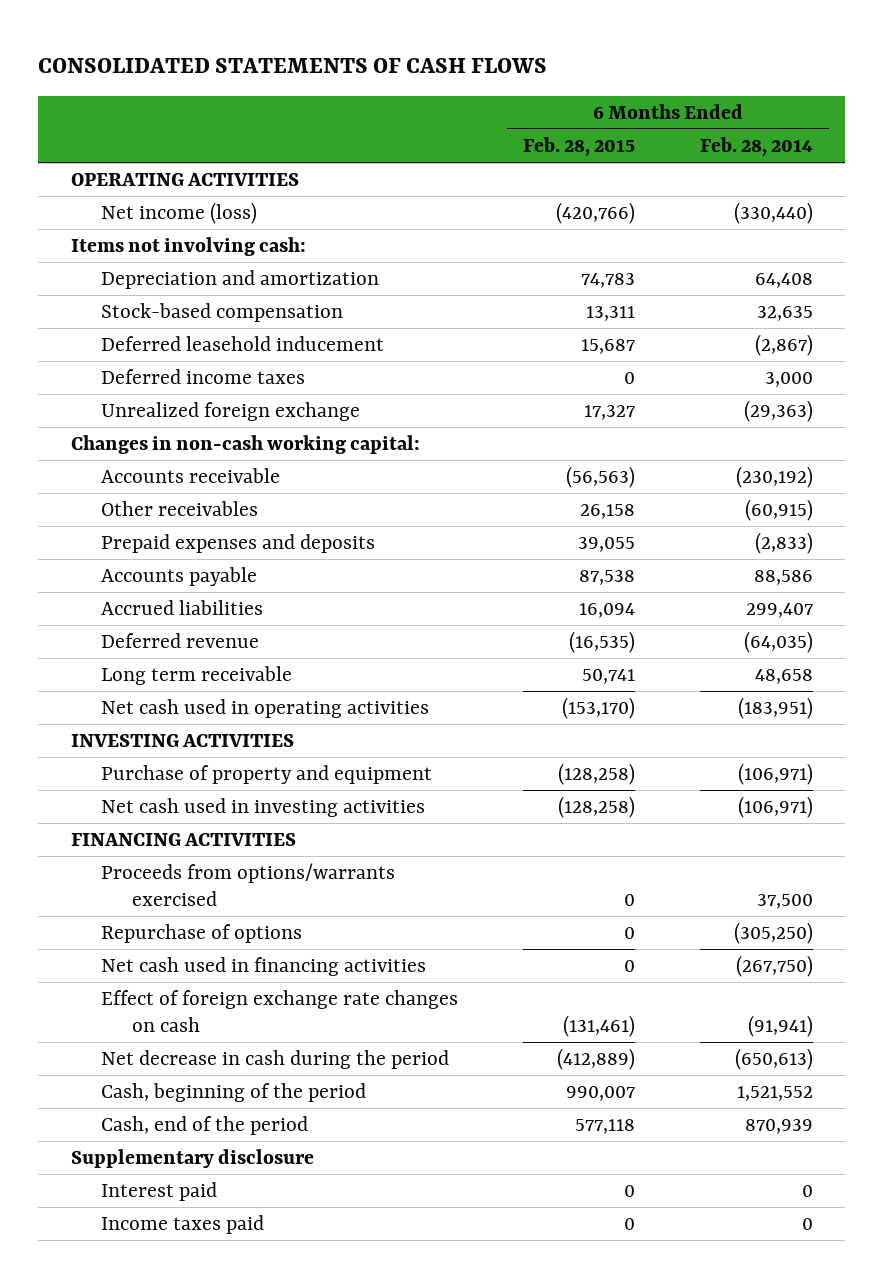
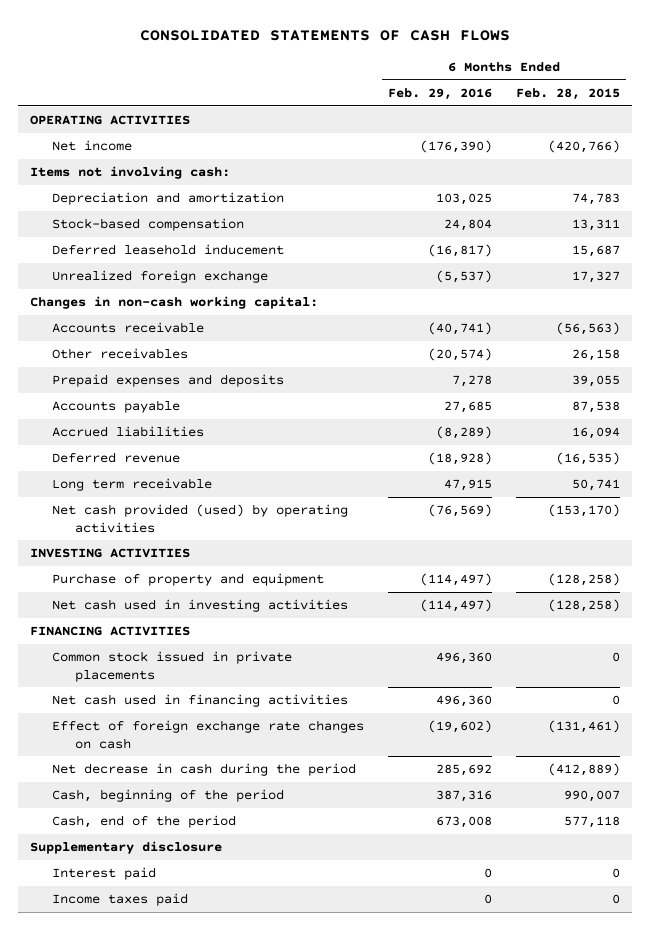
[699,136,813,156] Feb. 28, 2014 -> none
none -> [388,87,493,100] Feb. 29, 2016
[101,202,258,225] Net income (loss) -> [52,140,133,152] Net income
[101,369,306,385] Deferred income taxes -> none
[101,699,430,719] Net cash used in operating activities -> [52,504,349,533] Net cash provided (used) by operating activities
[101,863,396,906] Proceeds from options/warrants exercised -> none
[101,924,303,944] Repurchase of options -> none
none -> [52,651,293,682] Common stock issued in private placements

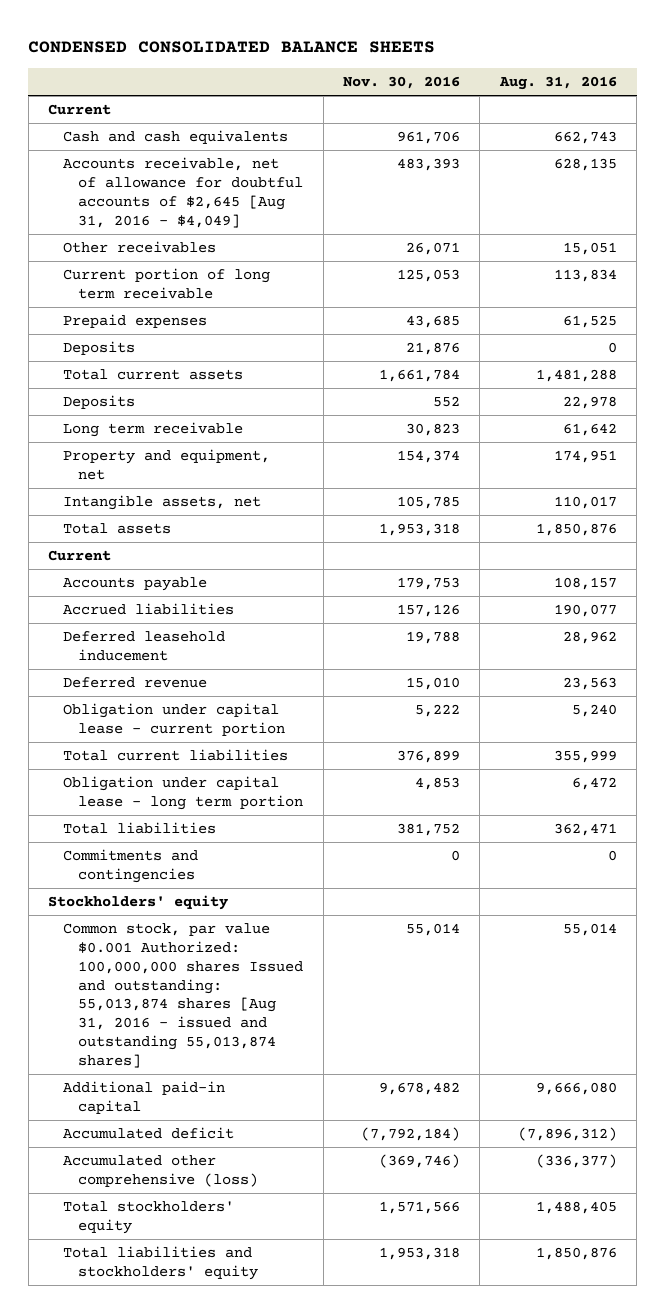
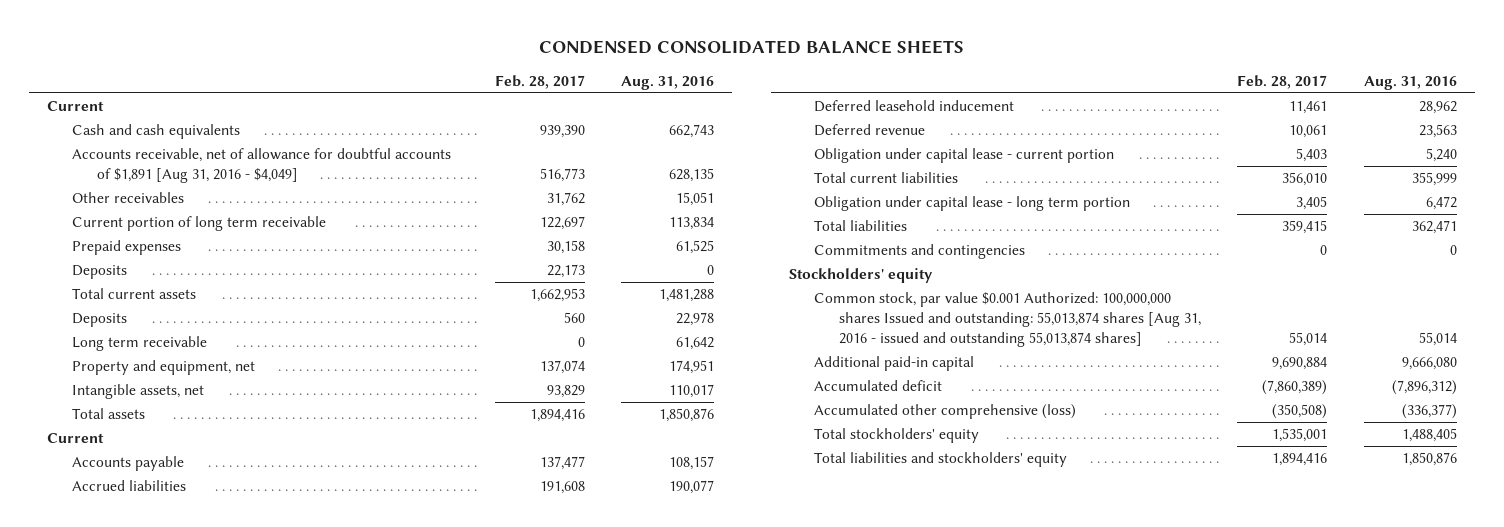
[343,76,461,90] Nov. 30, 2016 -> none
none -> [494,74,585,89] Feb. 28, 2017
[63,157,304,228] Accounts receivable, net of allowance for doubtful accounts of $2,645 [Aug 31, 2016 - $4,049] -> [71,148,451,184] Accounts receivable, net of allowance for doubtful accounts of $1,891 [Aug 31, 2016 - $4,049]

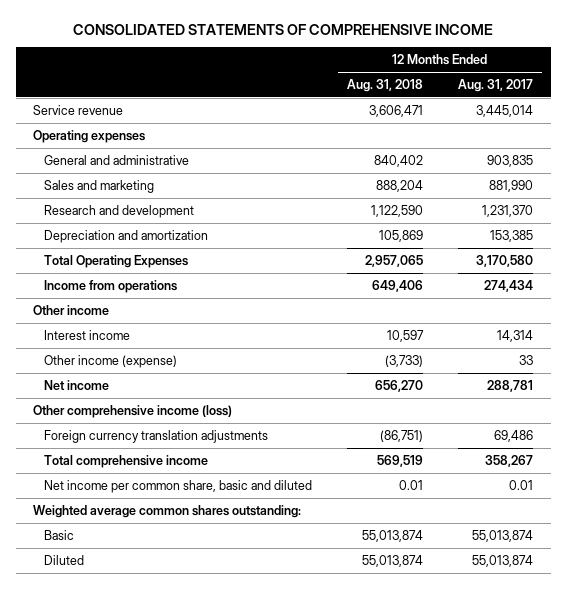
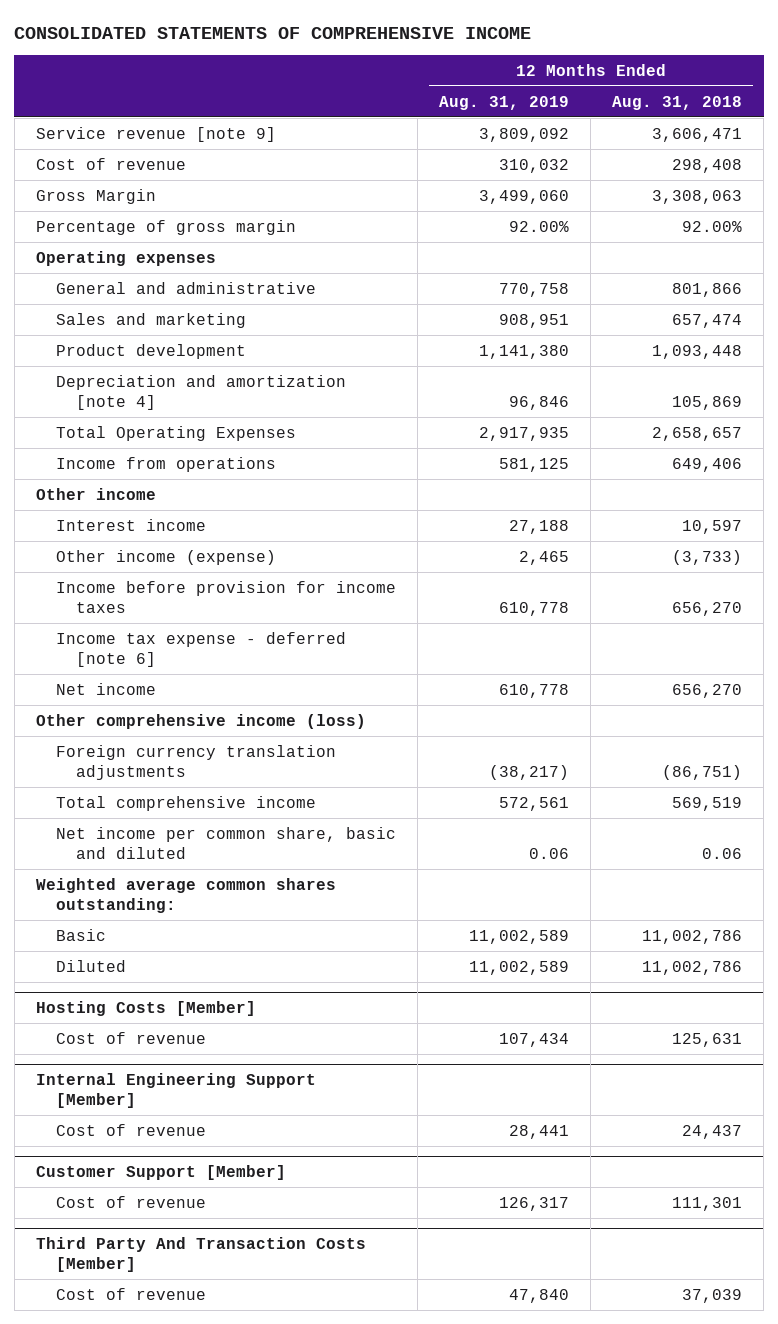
[458,79,534,93] Aug. 31, 2017 -> none
none -> [439,95,570,110] Aug. 31, 2019
[33,104,124,115] Service revenue -> [36,126,277,142] Service revenue [note 9]
none -> [36,157,187,170] Cost of revenue
none -> [36,188,157,204] Gross Margin
none -> [36,219,297,235] Percentage of gross margin
[373,154,423,167] 840,402 -> [672,282,743,297] 801,866
[375,179,423,192] 888,204 -> [672,313,743,328] 657,474
[43,204,194,218] Research and development -> [56,343,247,359] Product development
[370,204,423,217] 1,122,590 -> [652,344,743,359] 1,093,448
[43,229,208,243] Depreciation and amortization -> [56,374,347,410] Depreciation and amortization [note 4]
[364,254,423,267] 2,957,065 -> [652,426,743,441] 2,658,657
none -> [56,580,397,613] Income before provision for income taxes
none -> [56,631,347,667] Income tax expense - deferred [note 6]
[398,479,423,490] 0.01 -> [702,847,743,859] 0.06
[361,529,423,542] 55,013,874 -> [642,929,743,944] 11,002,786
[361,554,423,567] 55,013,874 -> [642,960,743,975] 11,002,786
none -> [36,1000,257,1016] Hosting Costs [Member]
none -> [56,1031,207,1044] Cost of revenue
none -> [36,1072,317,1109] Internal Engineering Support [Member]
none -> [56,1123,207,1136] Cost of revenue
none -> [36,1164,287,1180] Customer Support [Member]
none -> [56,1195,207,1208] Cost of revenue
none -> [36,1236,367,1273] Third Party And Transaction Costs [Member]
none -> [56,1287,207,1300] Cost of revenue

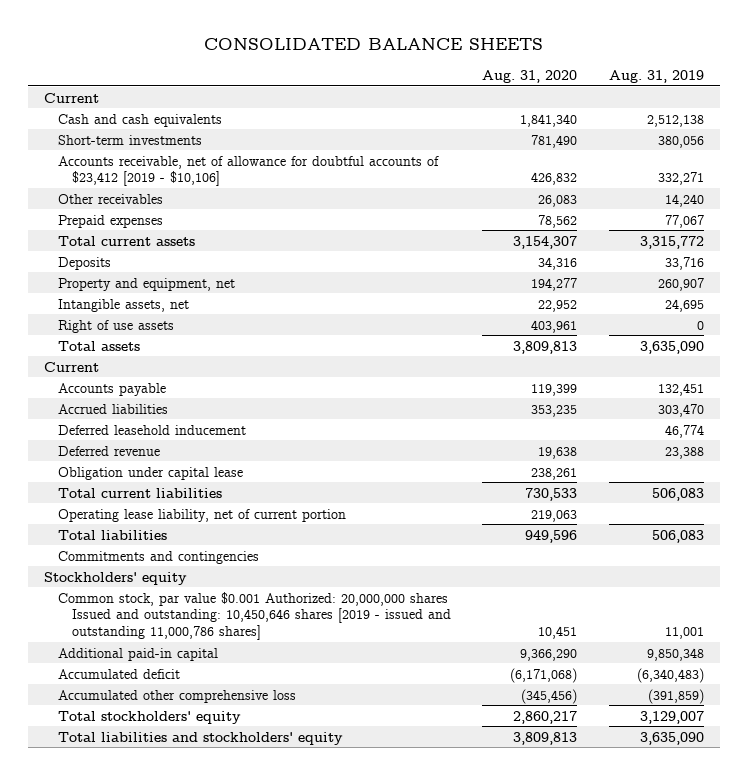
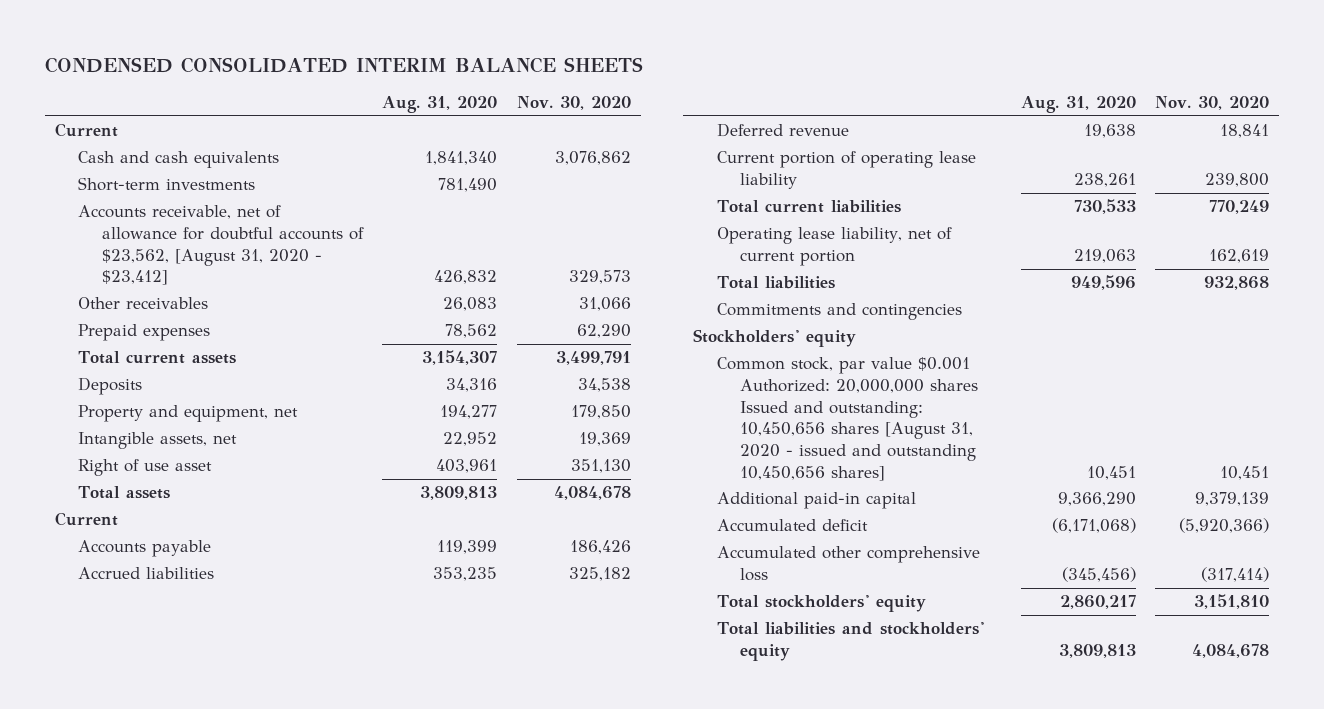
[204,38,544,51] CONSOLIDATED BALANCE SHEETS -> [45,56,644,73] CONDENSED CONSOLIDATED INTERIM BALANCE SHEETS
[609,70,705,84] Aug. 31, 2019 -> none
none -> [516,96,631,111] Nov. 30, 2020
[57,155,439,187] Accounts receivable, net of allowance for doubtful accounts of $23,412 [2019 - $10,106] -> [78,205,364,286] Accounts receivable, net of allowance for doubtful accounts of $23,562, [August 31, 2020 - $23,412]
[57,319,174,333] Right of use assets -> [78,459,213,477] Right of use asset
[57,424,246,435] Deferred leasehold inducement -> none
[57,466,243,480] Obligation under capital lease -> [716,151,976,190] Current portion of operating lease liability
[57,591,451,641] Common stock, par value $0.001 Authorized: 20,000,000 shares Issued and outstanding: 10,450,646 shares [2019 - issued and outstanding 11,000,786 shares] -> [716,357,978,481] Common stock, par value $0.001 Authorized: 20,000,000 shares Issued and outstanding: 10,450,656 shares [August 31, 2020 - issued and outstanding 10,450,656 shares]

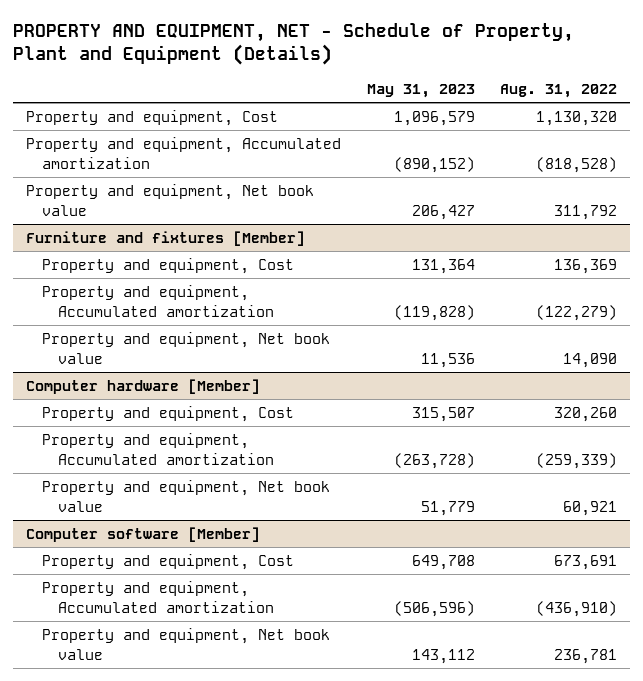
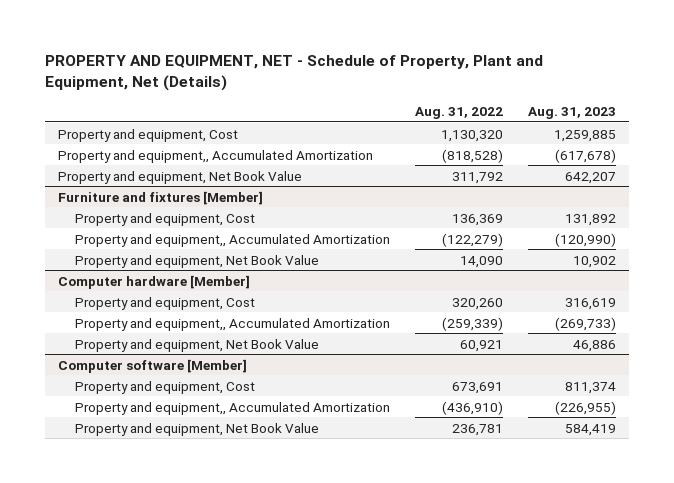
[12,22,574,66] PROPERTY AND EQUIPMENT, NET - Schedule of Property, Plant and Equipment (Details) -> [44,54,543,91] PROPERTY AND EQUIPMENT, NET - Schedule of Property, Plant and Equipment, Net (Details)
[366,84,475,99] May 31, 2023 -> none
none -> [528,106,617,119] Aug. 31, 2023
[25,136,341,169] Property and equipment, Accumulated amortization -> [57,149,373,163] Property and equipment,, Accumulated Amortization
[25,183,314,216] Property and equipment, Net book value -> [57,170,302,184] Property and equipment, Net Book Value
[41,284,274,317] Property and equipment, Accumulated amortization -> [74,233,390,247] Property and equipment,, Accumulated Amortization
[41,331,330,364] Property and equipment, Net book value -> [74,254,319,268] Property and equipment, Net Book Value
[41,432,274,465] Property and equipment, Accumulated amortization -> [74,317,390,331] Property and equipment,, Accumulated Amortization
[41,479,330,512] Property and equipment, Net book value -> [74,338,319,352] Property and equipment, Net Book Value
[41,580,274,613] Property and equipment, Accumulated amortization -> [74,401,390,415] Property and equipment,, Accumulated Amortization
[41,627,330,660] Property and equipment, Net book value -> [74,422,319,436] Property and equipment, Net Book Value

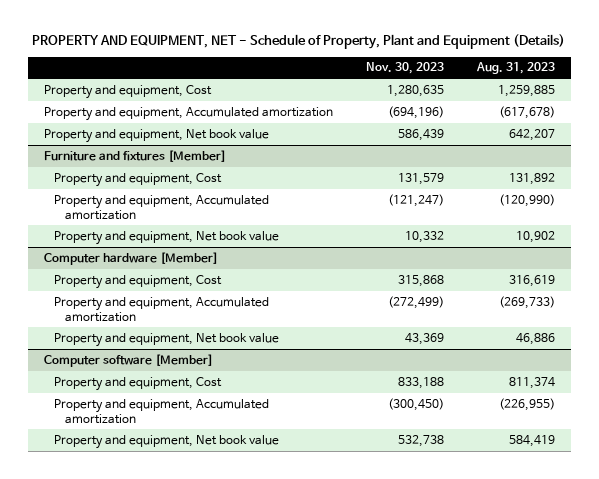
[44,54,543,91] PROPERTY AND EQUIPMENT, NET - Schedule of Property, Plant and Equipment, Net (Details) -> [32,34,566,50] PROPERTY AND EQUIPMENT, NET - Schedule of Property, Plant and Equipment (Details)
[415,106,504,119] Aug. 31, 2022 -> none
none -> [365,62,444,75] Nov. 30, 2023
[57,149,373,163] Property and equipment,, Accumulated Amortization -> [43,106,333,121] Property and equipment, Accumulated amortization
[57,170,302,184] Property and equipment, Net Book Value -> [43,128,269,143] Property and equipment, Net book value
[74,233,390,247] Property and equipment,, Accumulated Amortization -> [54,194,270,220] Property and equipment, Accumulated amortization
[74,254,319,268] Property and equipment, Net Book Value -> [54,230,280,245] Property and equipment, Net book value
[74,317,390,331] Property and equipment,, Accumulated Amortization -> [54,296,270,322] Property and equipment, Accumulated amortization
[74,338,319,352] Property and equipment, Net Book Value -> [54,332,280,347] Property and equipment, Net book value
[74,401,390,415] Property and equipment,, Accumulated Amortization -> [54,398,270,424] Property and equipment, Accumulated amortization
[74,422,319,436] Property and equipment, Net Book Value -> [54,434,280,449] Property and equipment, Net book value

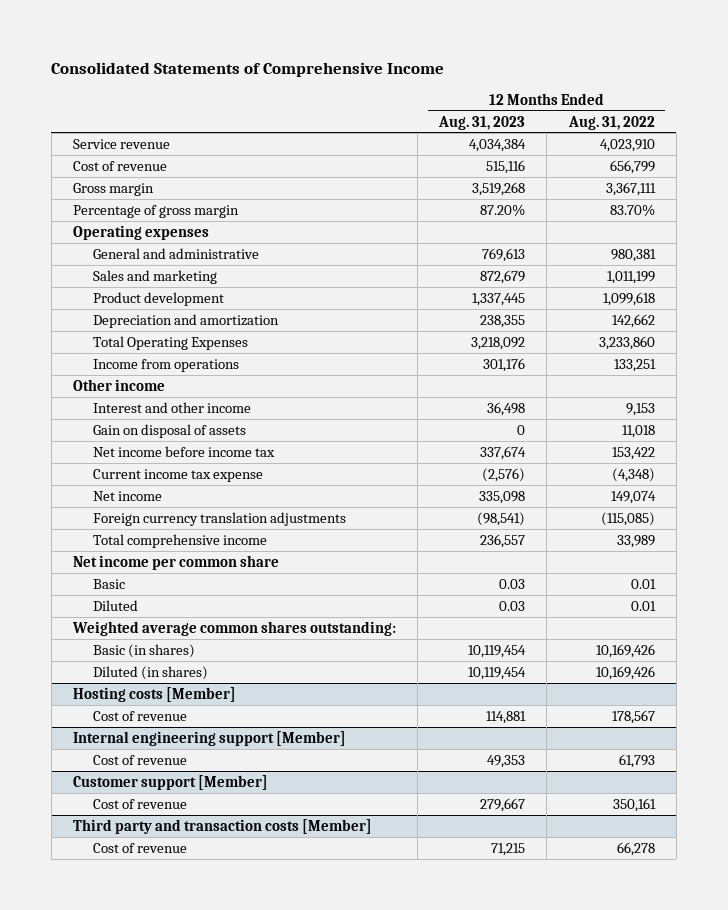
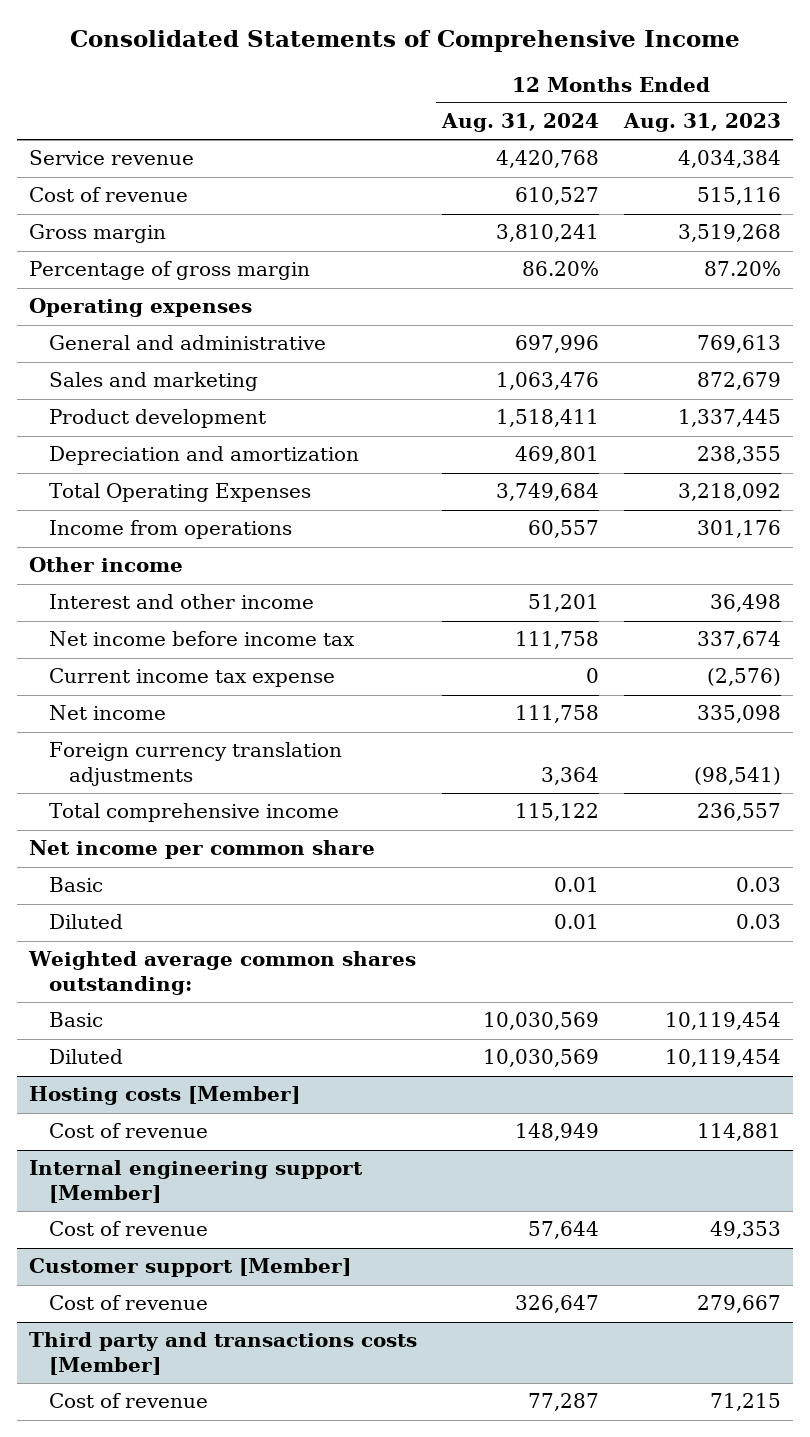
[567,115,655,130] Aug. 31, 2022 -> none
none -> [440,113,599,133] Aug. 31, 2024
[93,423,247,438] Gain on disposal of assets -> none
[93,643,196,658] Basic (in shares) -> [48,1012,103,1028] Basic
[93,665,209,680] Diluted (in shares) -> [48,1049,123,1065] Diluted
[72,818,372,834] Third party and transaction costs [Member] -> [28,1332,417,1376] Third party and transactions costs [Member]

